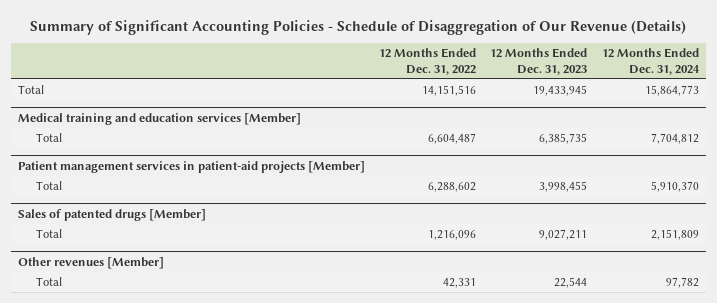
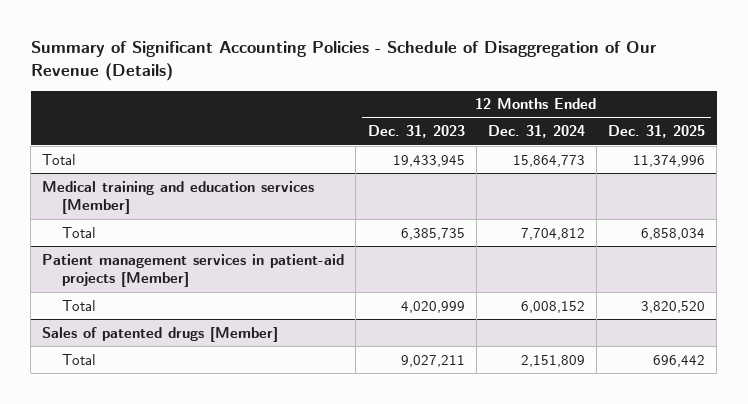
[379,48,477,76] 12 Months Ended Dec. 31, 2022 -> none
none -> [608,125,706,139] Dec. 31, 2025
[539,180,588,192] 3,998,455 -> [400,300,465,313] 4,020,999
[650,180,699,192] 5,910,370 -> [520,300,585,313] 6,008,152
[18,256,165,269] Other revenues [Member] -> none
[35,276,62,286] Total -> none

